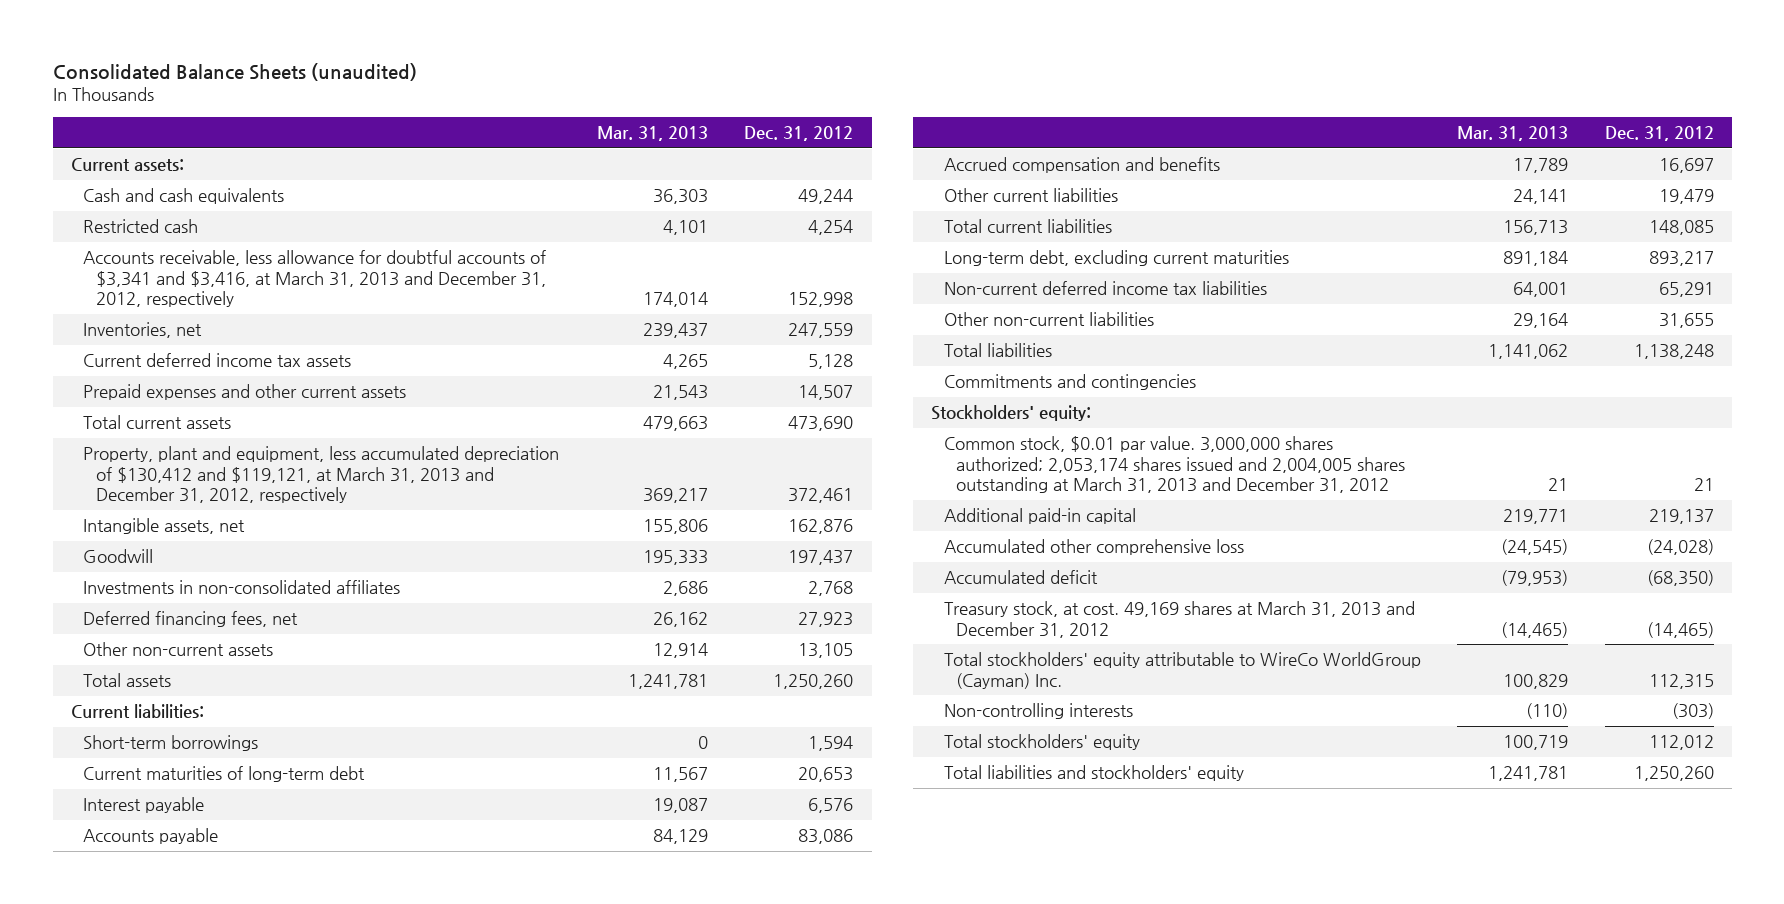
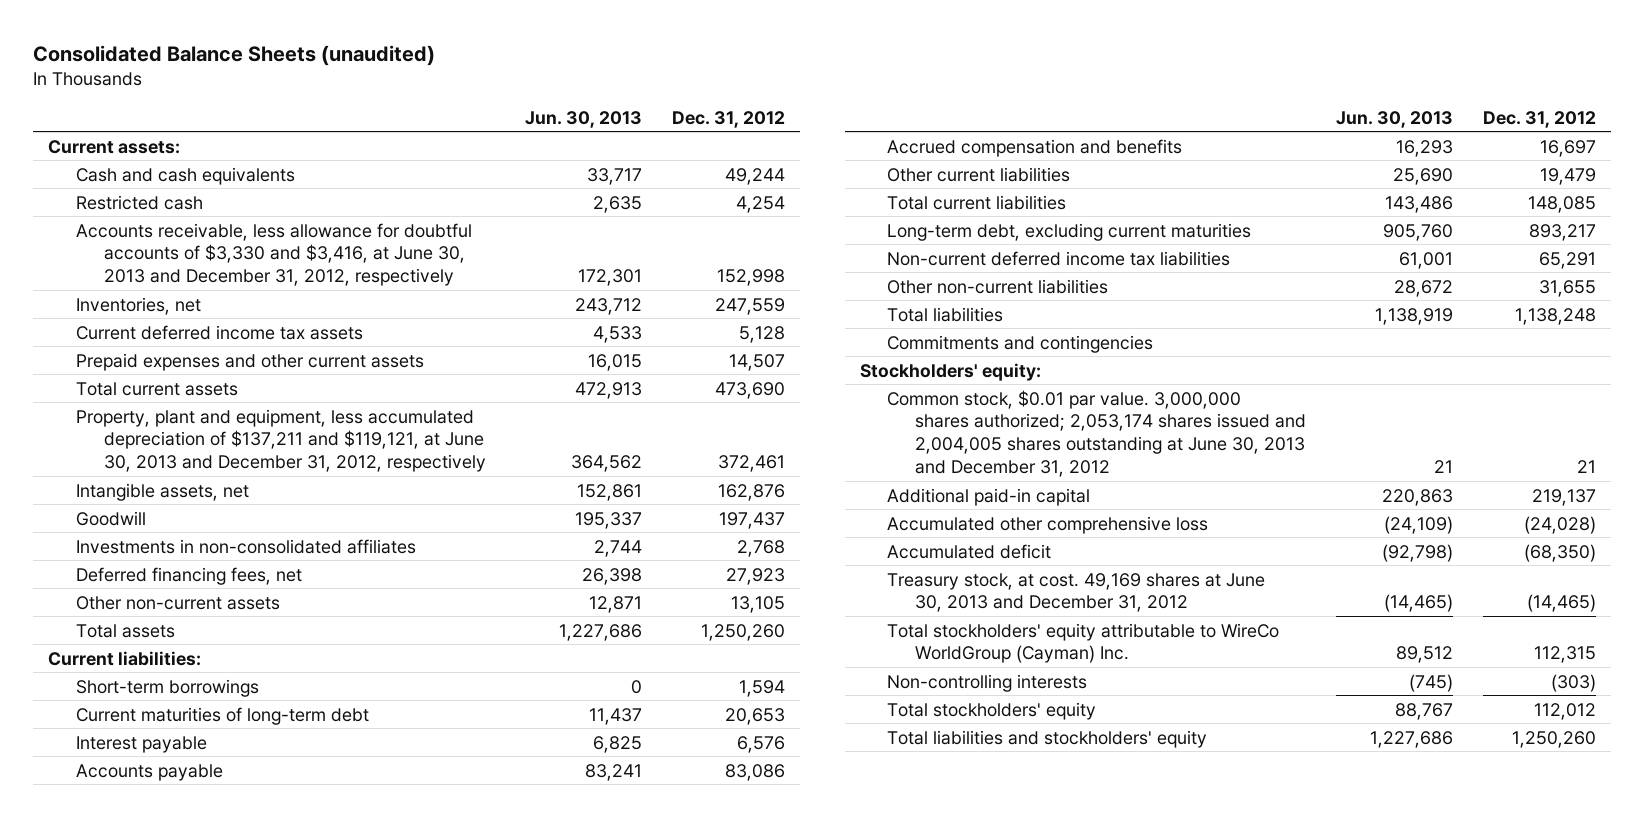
[596,126,708,142] Mar. 31, 2013 -> none
none -> [524,110,642,128] Jun. 30, 2013
[83,250,547,308] Accounts receivable, less allowance for doubtful accounts of $3,341 and $3,416, at March 31, 2013 and December 31, 2012, respectively -> [76,222,473,287] Accounts receivable, less allowance for doubtful accounts of $3,330 and $3,416, at June 30, 2013 and December 31, 2012, respectively
[83,446,560,504] Property, plant and equipment, less accumulated depreciation of $130,412 and $119,121, at March 31, 2013 and December 31, 2012, respectively -> [76,408,486,473] Property, plant and equipment, less accumulated depreciation of $137,211 and $119,121, at June 30, 2013 and December 31, 2012, respectively
[943,436,1406,494] Common stock, $0.01 par value. 3,000,000 shares authorized; 2,053,174 shares issued and 2,004,005 shares outstanding at March 31, 2013 and December 31, 2012 -> [887,389,1307,478] Common stock, $0.01 par value. 3,000,000 shares authorized; 2,053,174 shares issued and 2,004,005 shares outstanding at June 30, 2013 and December 31, 2012
[943,601,1415,638] Treasury stock, at cost. 49,169 shares at March 31, 2013 and December 31, 2012 -> [887,572,1266,613] Treasury stock, at cost. 49,169 shares at June 30, 2013 and December 31, 2012

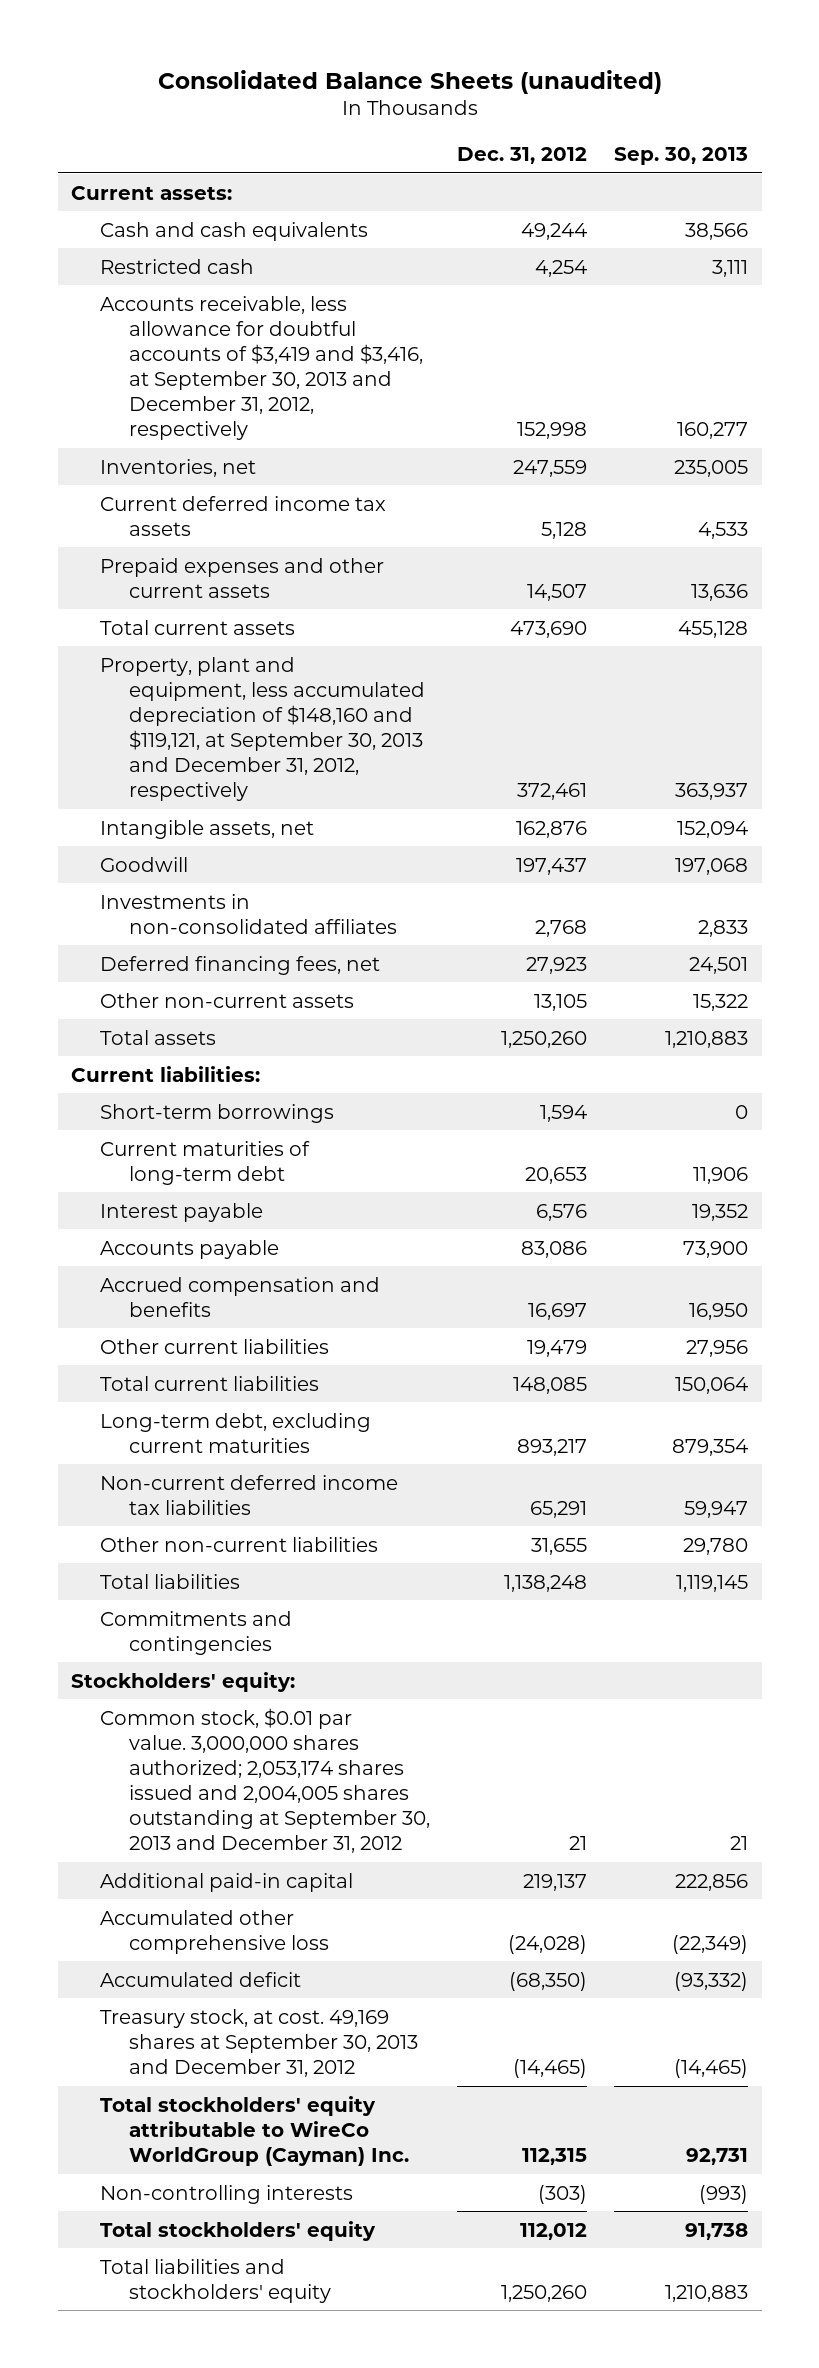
[524,110,642,128] Jun. 30, 2013 -> none
none -> [614,147,749,166] Sep. 30, 2013
[76,222,473,287] Accounts receivable, less allowance for doubtful accounts of $3,330 and $3,416, at June 30, 2013 and December 31, 2012, respectively -> [99,295,423,441] Accounts receivable, less allowance for doubtful accounts of $3,419 and $3,416, at September 30, 2013 and December 31, 2012, respectively
[76,408,486,473] Property, plant and equipment, less accumulated depreciation of $137,211 and $119,121, at June 30, 2013 and December 31, 2012, respectively -> [99,656,425,802] Property, plant and equipment, less accumulated depreciation of $148,160 and $119,121, at September 30, 2013 and December 31, 2012, respectively
[887,389,1307,478] Common stock, $0.01 par value. 3,000,000 shares authorized; 2,053,174 shares issued and 2,004,005 shares outstanding at June 30, 2013 and December 31, 2012 -> [99,1707,430,1854] Common stock, $0.01 par value. 3,000,000 shares authorized; 2,053,174 shares issued and 2,004,005 shares outstanding at September 30, 2013 and December 31, 2012
[887,572,1266,613] Treasury stock, at cost. 49,169 shares at June 30, 2013 and December 31, 2012 -> [99,2008,418,2077] Treasury stock, at cost. 49,169 shares at September 30, 2013 and December 31, 2012

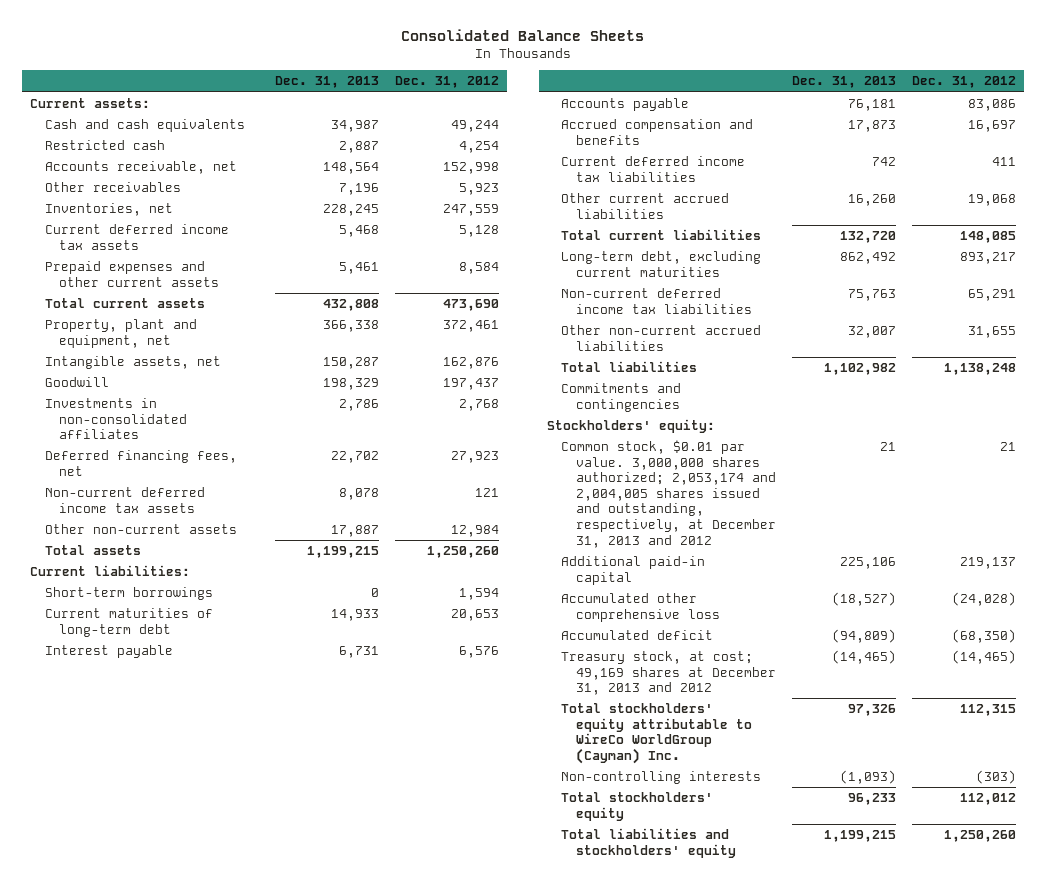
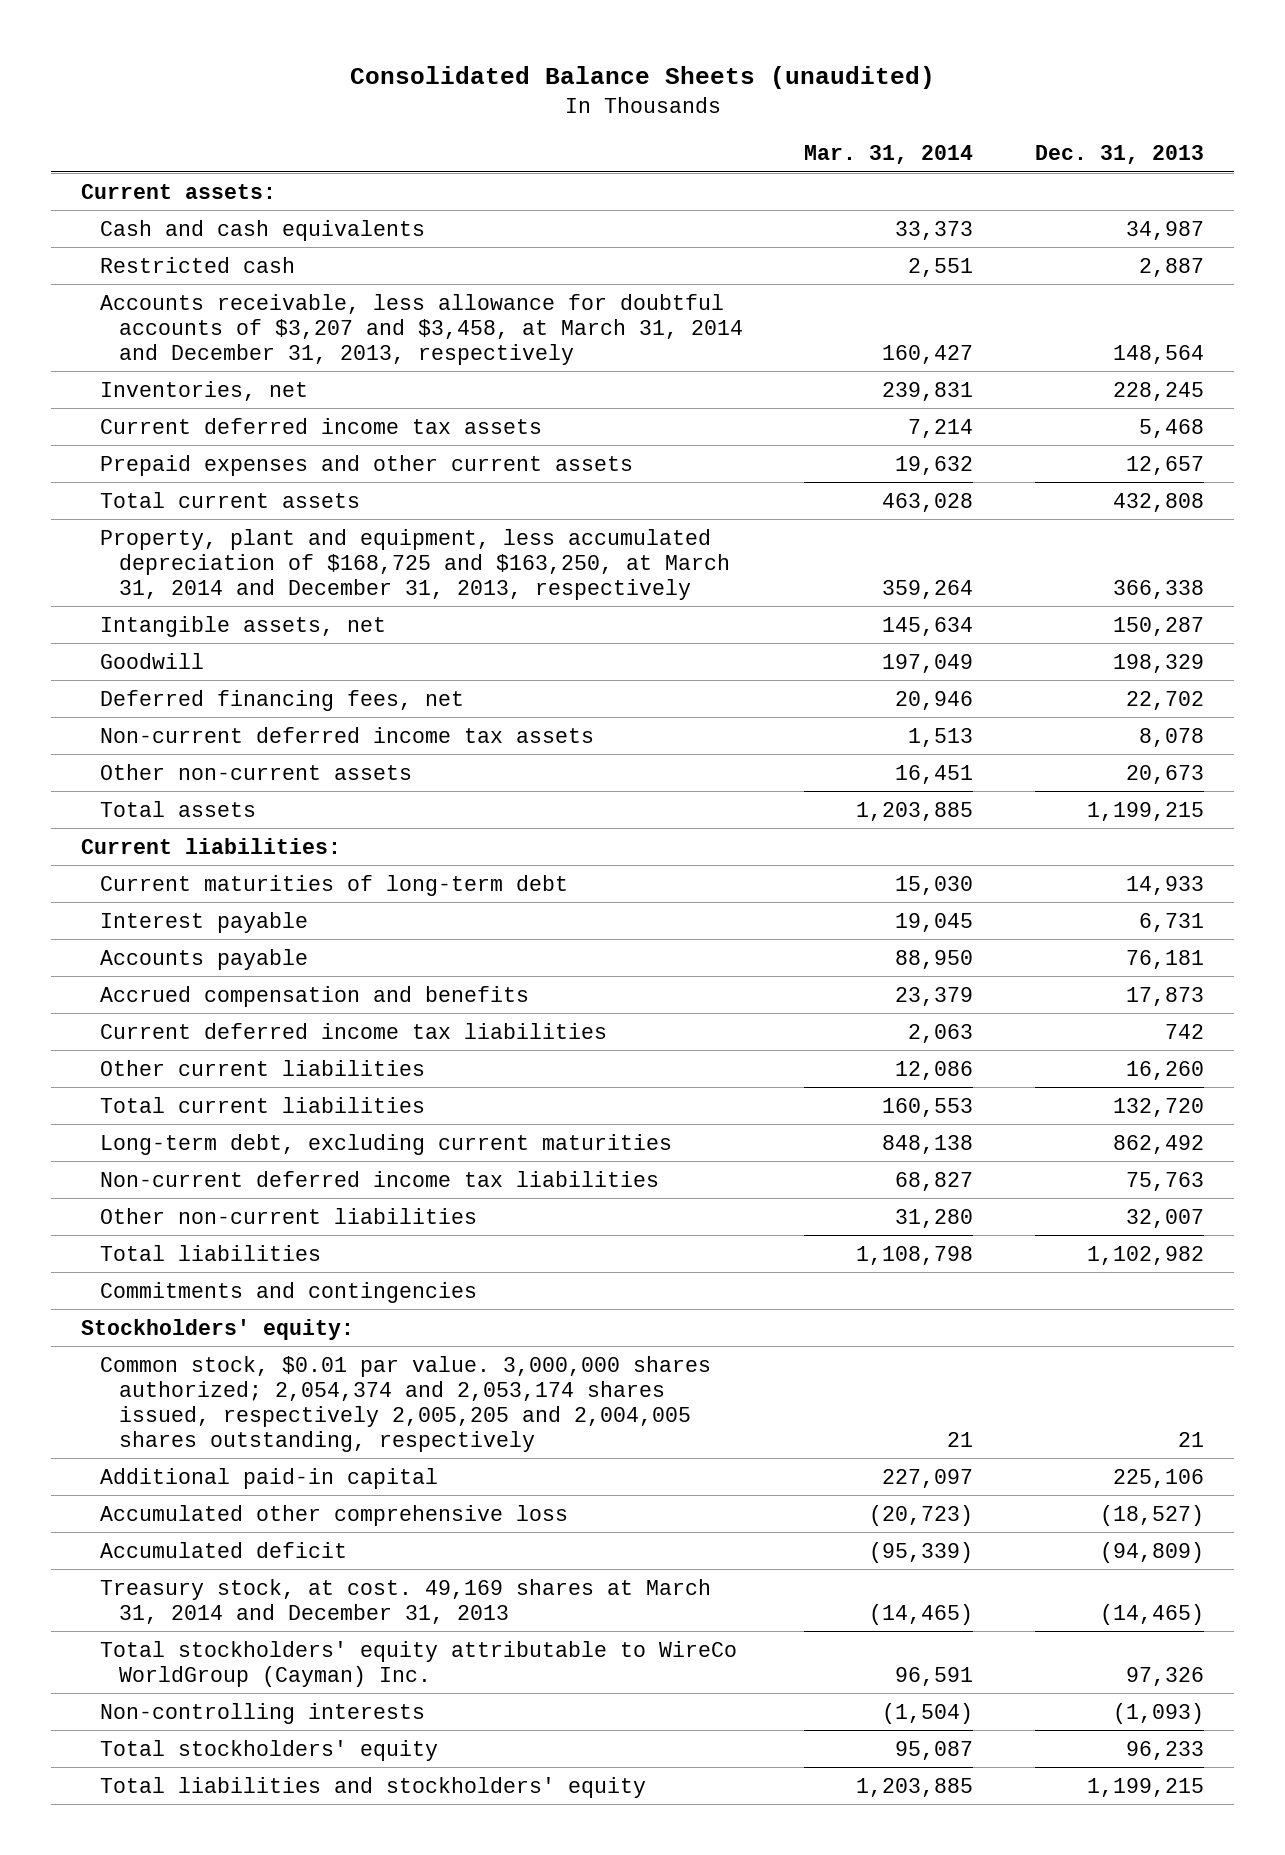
[400,29,644,42] Consolidated Balance Sheets -> [349,65,935,89] Consolidated Balance Sheets (unaudited)
[395,76,500,89] Dec. 31, 2012 -> none
none -> [804,145,974,165] Mar. 31, 2014
[44,182,181,193] Other receivables -> none
[44,161,237,175] Accounts receivable, net -> [100,293,743,365] Accounts receivable, less allowance for doubtful accounts of $3,207 and $3,458, at March 31, 2014 and December 31, 2013, respectively
[339,262,380,275] 5,461 -> [1125,455,1204,475] 12,657
[44,319,197,348] Property, plant and equipment, net -> [100,528,730,600] Property, plant and equipment, less accumulated depreciation of $168,725 and $163,250, at March 31, 2014 and December 31, 2013, respectively
[44,398,188,440] Investments in non-consolidated affiliates -> none
[331,525,380,538] 17,887 -> [1125,764,1204,784] 20,673
[44,587,213,601] Short-term borrowings -> none
[561,193,730,219] Other current accrued liabilities -> [100,1059,426,1076] Other current liabilities
[561,325,762,351] Other non-current accrued liabilities -> [100,1207,478,1224] Other non-current liabilities
[561,440,776,548] Common stock, $0.01 par value. 3,000,000 shares authorized; 2,053,174 and 2,004,005 shares issued and outstanding, respectively, at December 31, 2013 and 2012 -> [100,1355,712,1452] Common stock, $0.01 par value. 3,000,000 shares authorized; 2,054,374 and 2,053,174 shares issued, respectively 2,005,205 and 2,004,005 shares outstanding, respectively
[561,651,776,696] Treasury stock, at cost; 49,169 shares at December 31, 2013 and 2012 -> [100,1578,712,1624] Treasury stock, at cost. 49,169 shares at March 31, 2014 and December 31, 2013

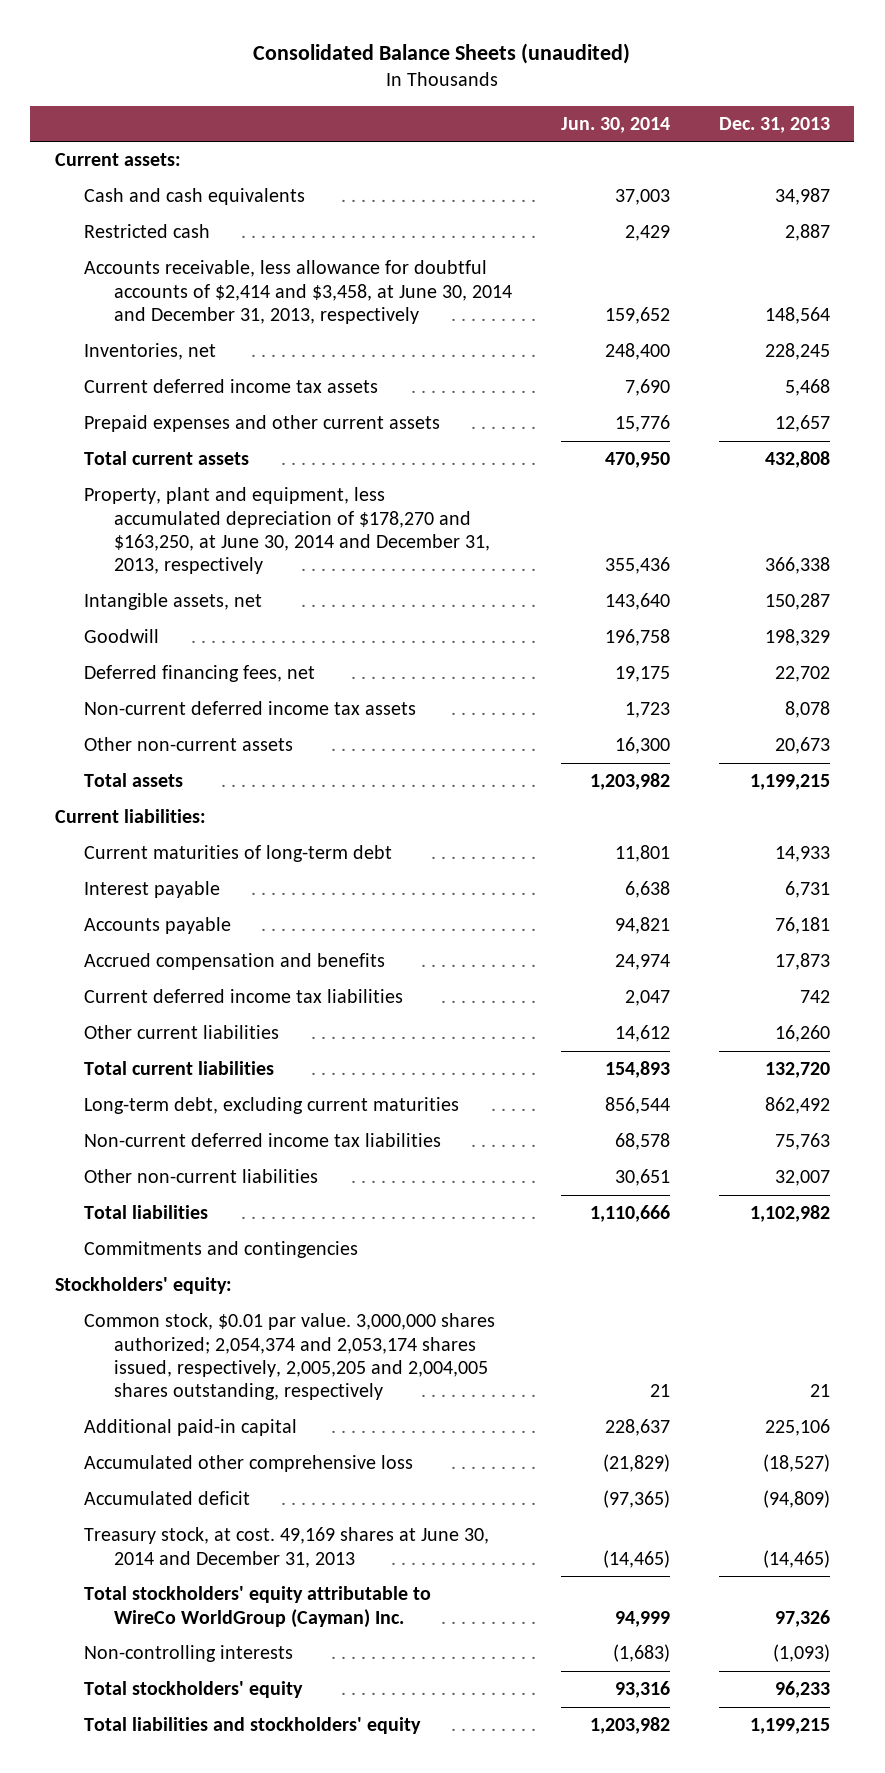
[804,145,974,165] Mar. 31, 2014 -> none
none -> [560,116,670,133] Jun. 30, 2014
[100,293,743,365] Accounts receivable, less allowance for doubtful accounts of $3,207 and $3,458, at March 31, 2014 and December 31, 2013, respectively -> [84,260,512,324] Accounts receivable, less allowance for doubtful accounts of $2,414 and $3,458, at June 30, 2014 and December 31, 2013, respectively
[100,528,730,600] Property, plant and equipment, less accumulated depreciation of $168,725 and $163,250, at March 31, 2014 and December 31, 2013, respectively -> [84,487,490,575] Property, plant and equipment, less accumulated depreciation of $178,270 and $163,250, at June 30, 2014 and December 31, 2013, respectively
[100,1355,712,1452] Common stock, $0.01 par value. 3,000,000 shares authorized; 2,054,374 and 2,053,174 shares issued, respectively 2,005,205 and 2,004,005 shares outstanding, respectively -> [84,1313,496,1401] Common stock, $0.01 par value. 3,000,000 shares authorized; 2,054,374 and 2,053,174 shares issued, respectively, 2,005,205 and 2,004,005 shares outstanding, respectively
[100,1578,712,1624] Treasury stock, at cost. 49,169 shares at March 31, 2014 and December 31, 2013 -> [84,1527,490,1568] Treasury stock, at cost. 49,169 shares at June 30, 2014 and December 31, 2013

